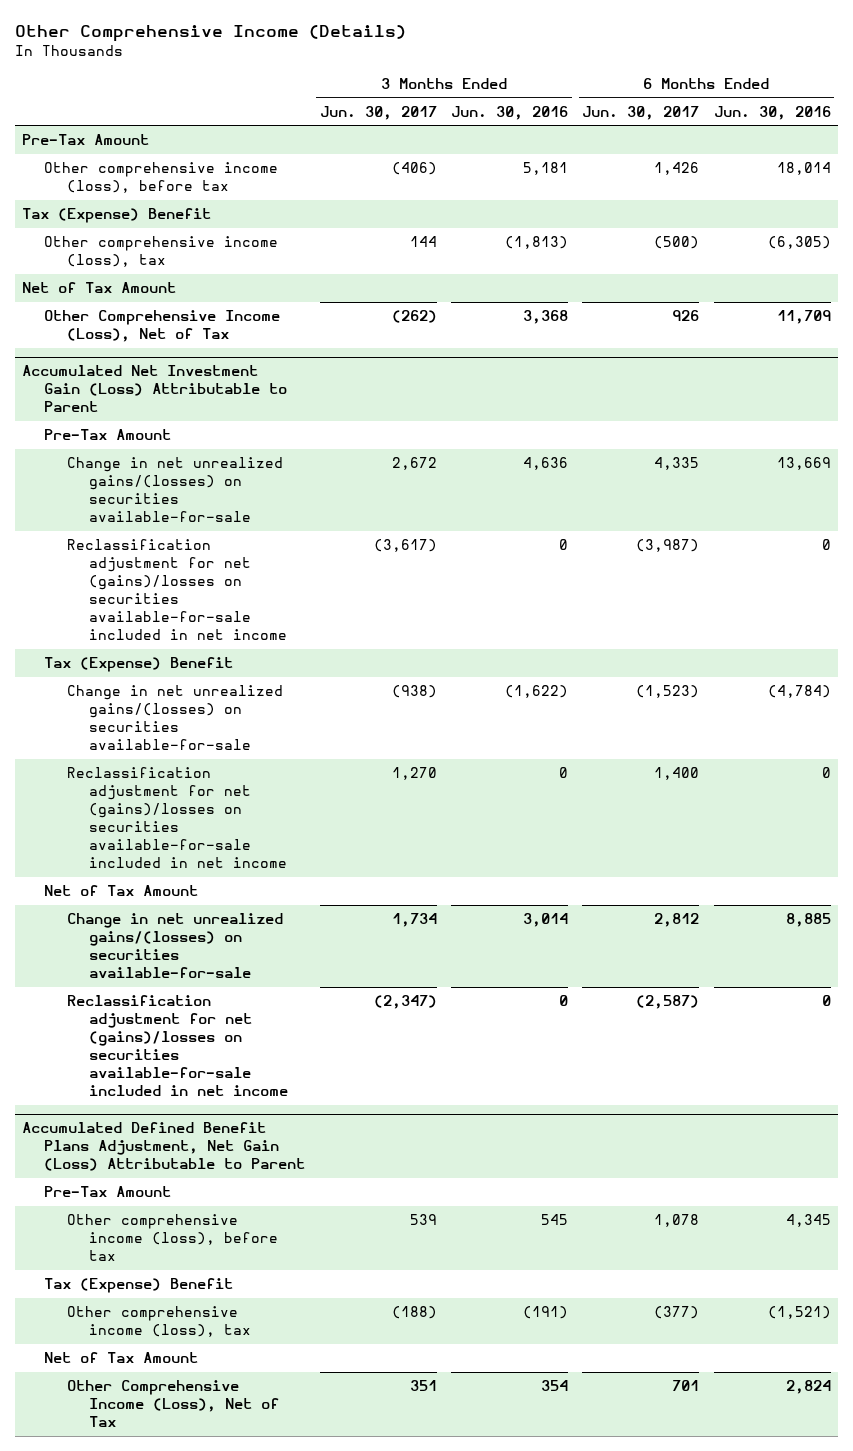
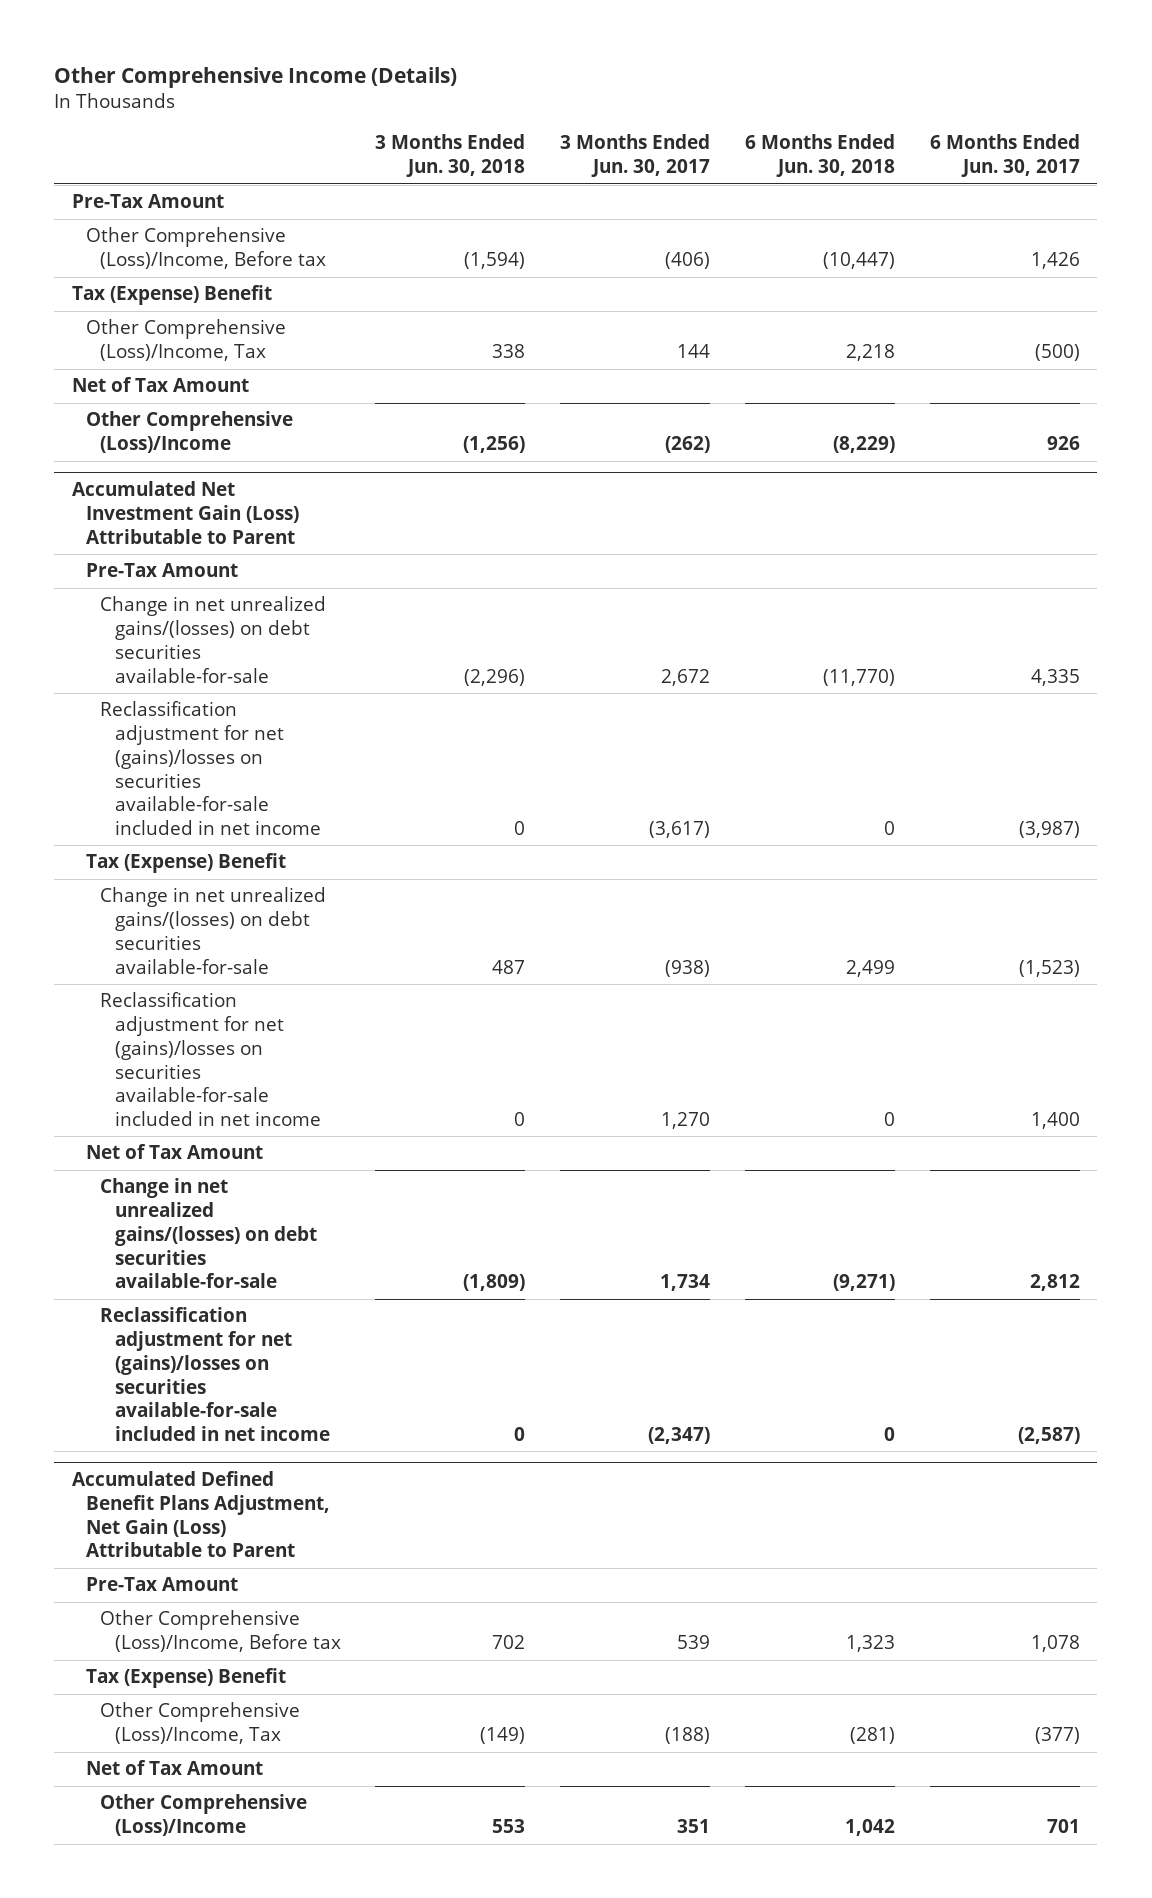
[451,105,569,120] Jun. 30, 2016 -> none
[713,105,831,120] Jun. 30, 2016 -> none
none -> [375,134,526,178] 3 Months Ended Jun. 30, 2018
none -> [745,134,896,178] 6 Months Ended Jun. 30, 2018
[44,162,279,194] Other comprehensive income (loss), before tax -> [86,227,327,270] Other Comprehensive (Loss)/Income, Before tax
[44,236,279,268] Other comprehensive income (loss), tax -> [86,319,287,362] Other Comprehensive (Loss)/Income, Tax
[44,310,281,343] Other Comprehensive Income (Loss), Net of Tax -> [86,411,294,454] Other Comprehensive (Loss)/Income
[66,457,283,523] Change in net unrealized gains/(losses) on securities available-for-sale -> [100,596,327,683] Change in net unrealized gains/(losses) on debt securities available-for-sale
[66,685,283,751] Change in net unrealized gains/(losses) on securities available-for-sale -> [100,887,327,974] Change in net unrealized gains/(losses) on debt securities available-for-sale
[66,913,283,979] Change in net unrealized gains/(losses) on securities available-for-sale -> [100,1178,317,1289] Change in net unrealized gains/(losses) on debt securities available-for-sale
[66,1214,279,1262] Other comprehensive income (loss), before tax -> [100,1610,341,1653] Other Comprehensive (Loss)/Income, Before tax
[66,1306,252,1338] Other comprehensive income (loss), tax -> [100,1702,301,1745] Other Comprehensive (Loss)/Income, Tax
[66,1380,280,1428] Other Comprehensive Income (Loss), Net of Tax -> [100,1794,308,1837] Other Comprehensive (Loss)/Income

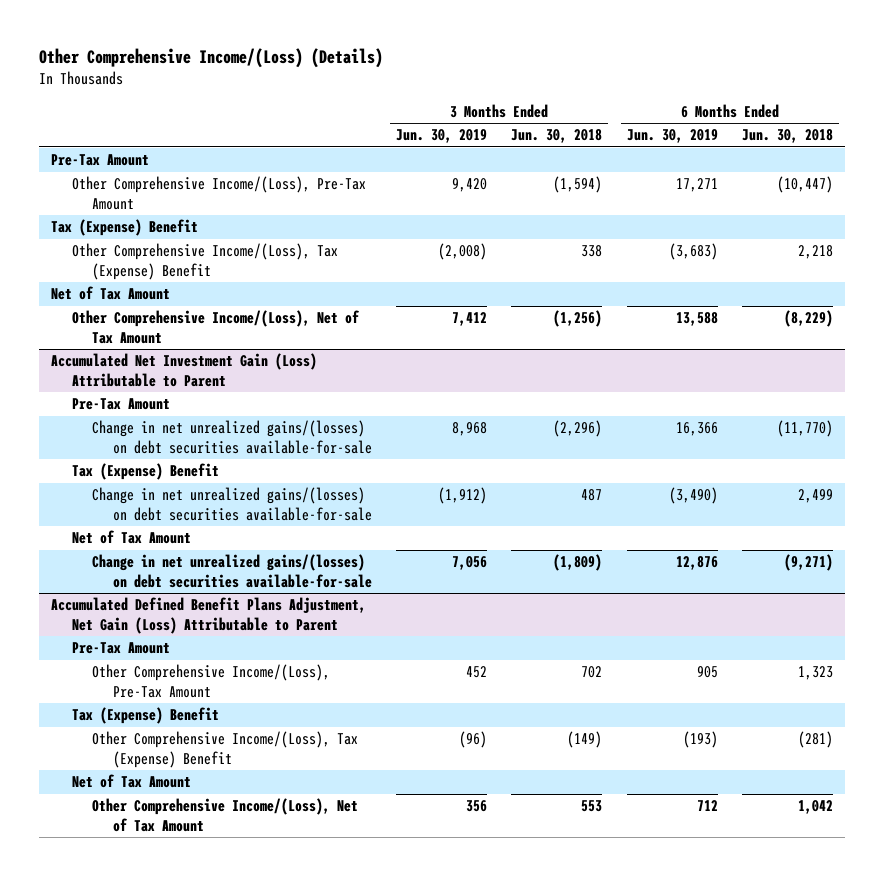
[54,66,458,88] Other Comprehensive Income (Details) -> [38,48,383,69] Other Comprehensive Income/(Loss) (Details)
[560,134,711,178] 3 Months Ended Jun. 30, 2017 -> none
[929,134,1080,178] 6 Months Ended Jun. 30, 2017 -> none
none -> [396,129,488,144] Jun. 30, 2019
none -> [626,129,718,144] Jun. 30, 2019
[86,227,327,270] Other Comprehensive (Loss)/Income, Before tax -> [71,176,366,210] Other Comprehensive Income/(Loss), Pre-Tax Amount
[86,319,287,362] Other Comprehensive (Loss)/Income, Tax -> [71,243,338,280] Other Comprehensive Income/(Loss), Tax (Expense) Benefit
[86,411,294,454] Other Comprehensive (Loss)/Income -> [71,310,360,344] Other Comprehensive Income/(Loss), Net of Tax Amount
[100,701,321,835] Reclassification adjustment for net (gains)/losses on securities available-for-sale included in net income -> none
[100,992,321,1126] Reclassification adjustment for net (gains)/losses on securities available-for-sale included in net income -> none
[100,1307,330,1441] Reclassification adjustment for net (gains)/losses on securities available-for-sale included in net income -> none
[100,1610,341,1653] Other Comprehensive (Loss)/Income, Before tax -> [92,664,331,698] Other Comprehensive Income/(Loss), Pre-Tax Amount
[100,1702,301,1745] Other Comprehensive (Loss)/Income, Tax -> [92,731,359,768] Other Comprehensive Income/(Loss), Tax (Expense) Benefit
[100,1794,308,1837] Other Comprehensive (Loss)/Income -> [92,798,359,832] Other Comprehensive Income/(Loss), Net of Tax Amount

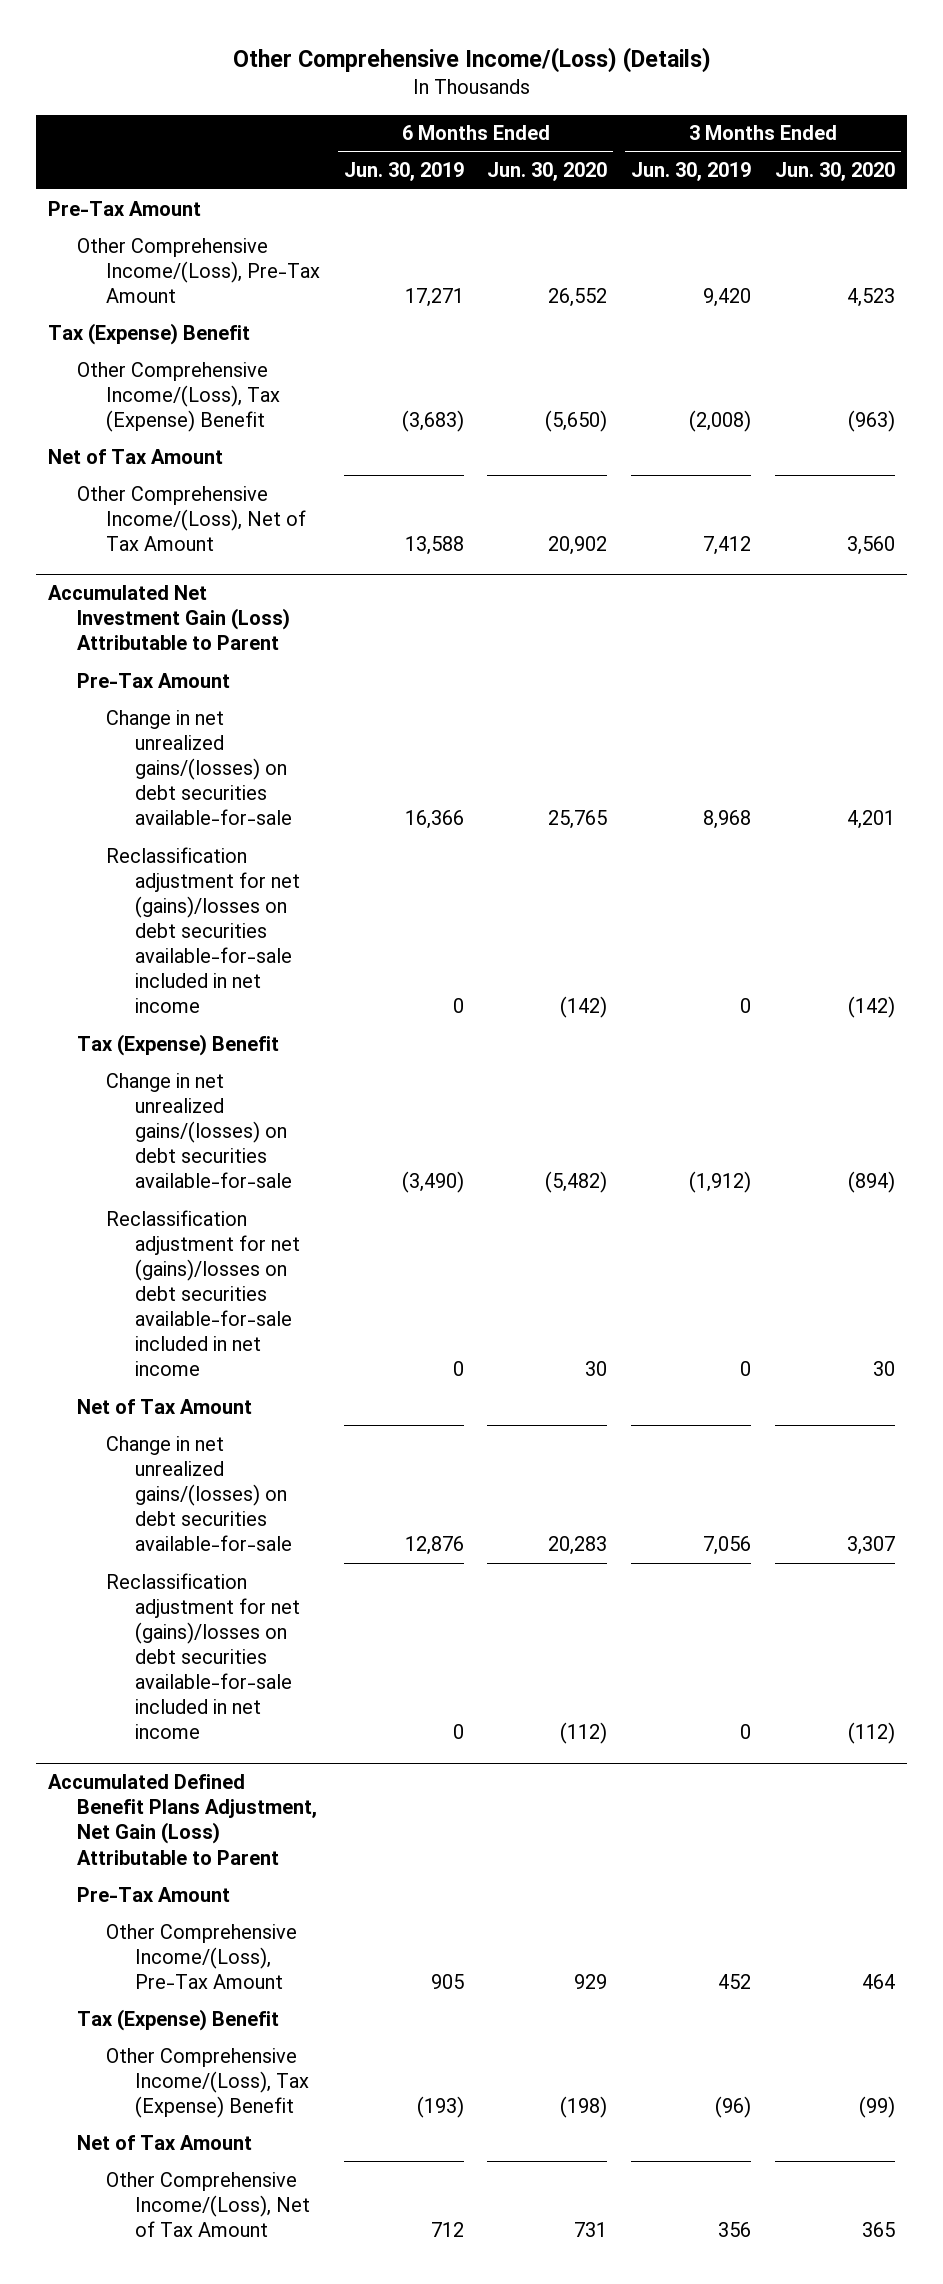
[511,129,603,144] Jun. 30, 2018 -> none
[741,129,833,144] Jun. 30, 2018 -> none
none -> [487,162,608,182] Jun. 30, 2020
none -> [775,162,896,182] Jun. 30, 2020
none -> [105,846,300,1014] Reclassification adjustment for net (gains)/losses on debt securities available-for-sale included in net income
none -> [105,1209,300,1377] Reclassification adjustment for net (gains)/losses on debt securities available-for-sale included in net income
none -> [105,1572,300,1740] Reclassification adjustment for net (gains)/losses on debt securities available-for-sale included in net income

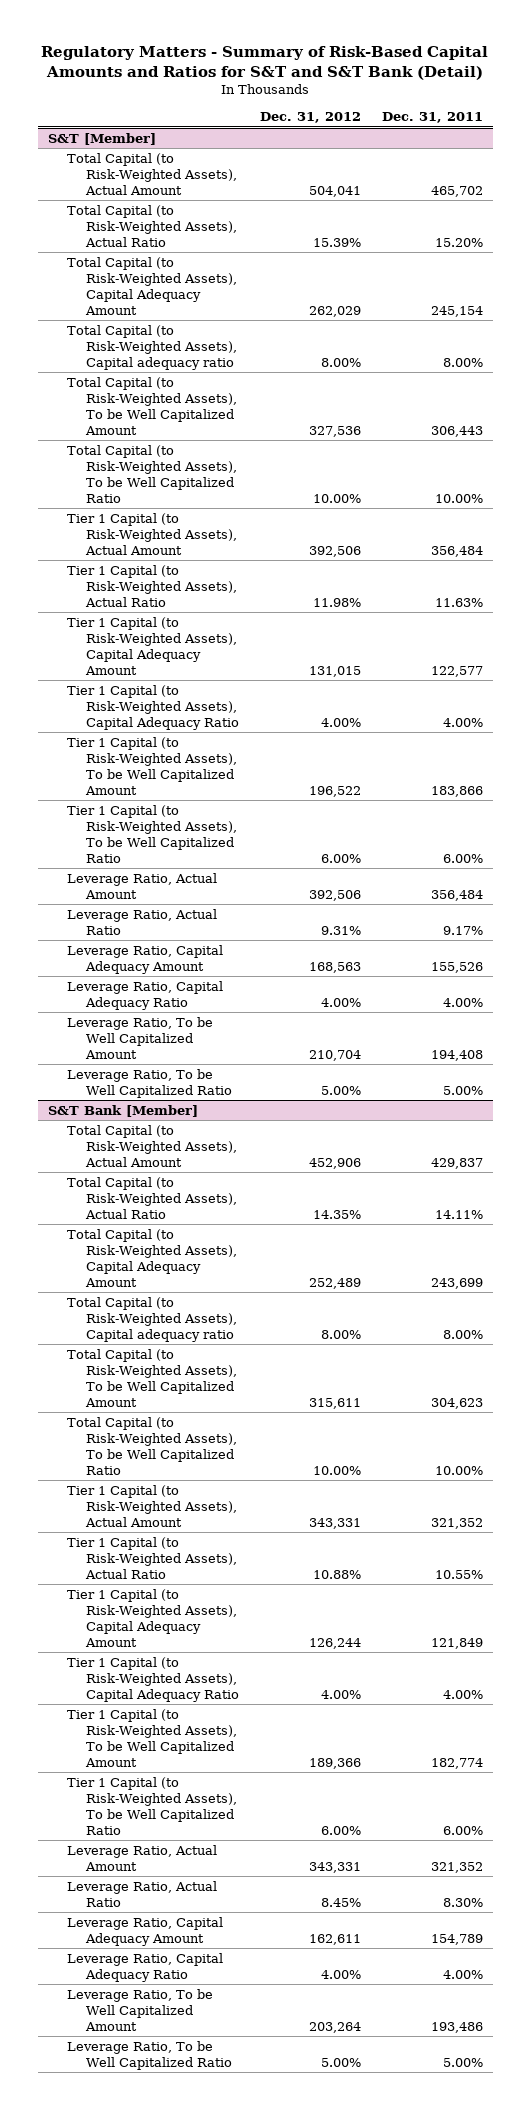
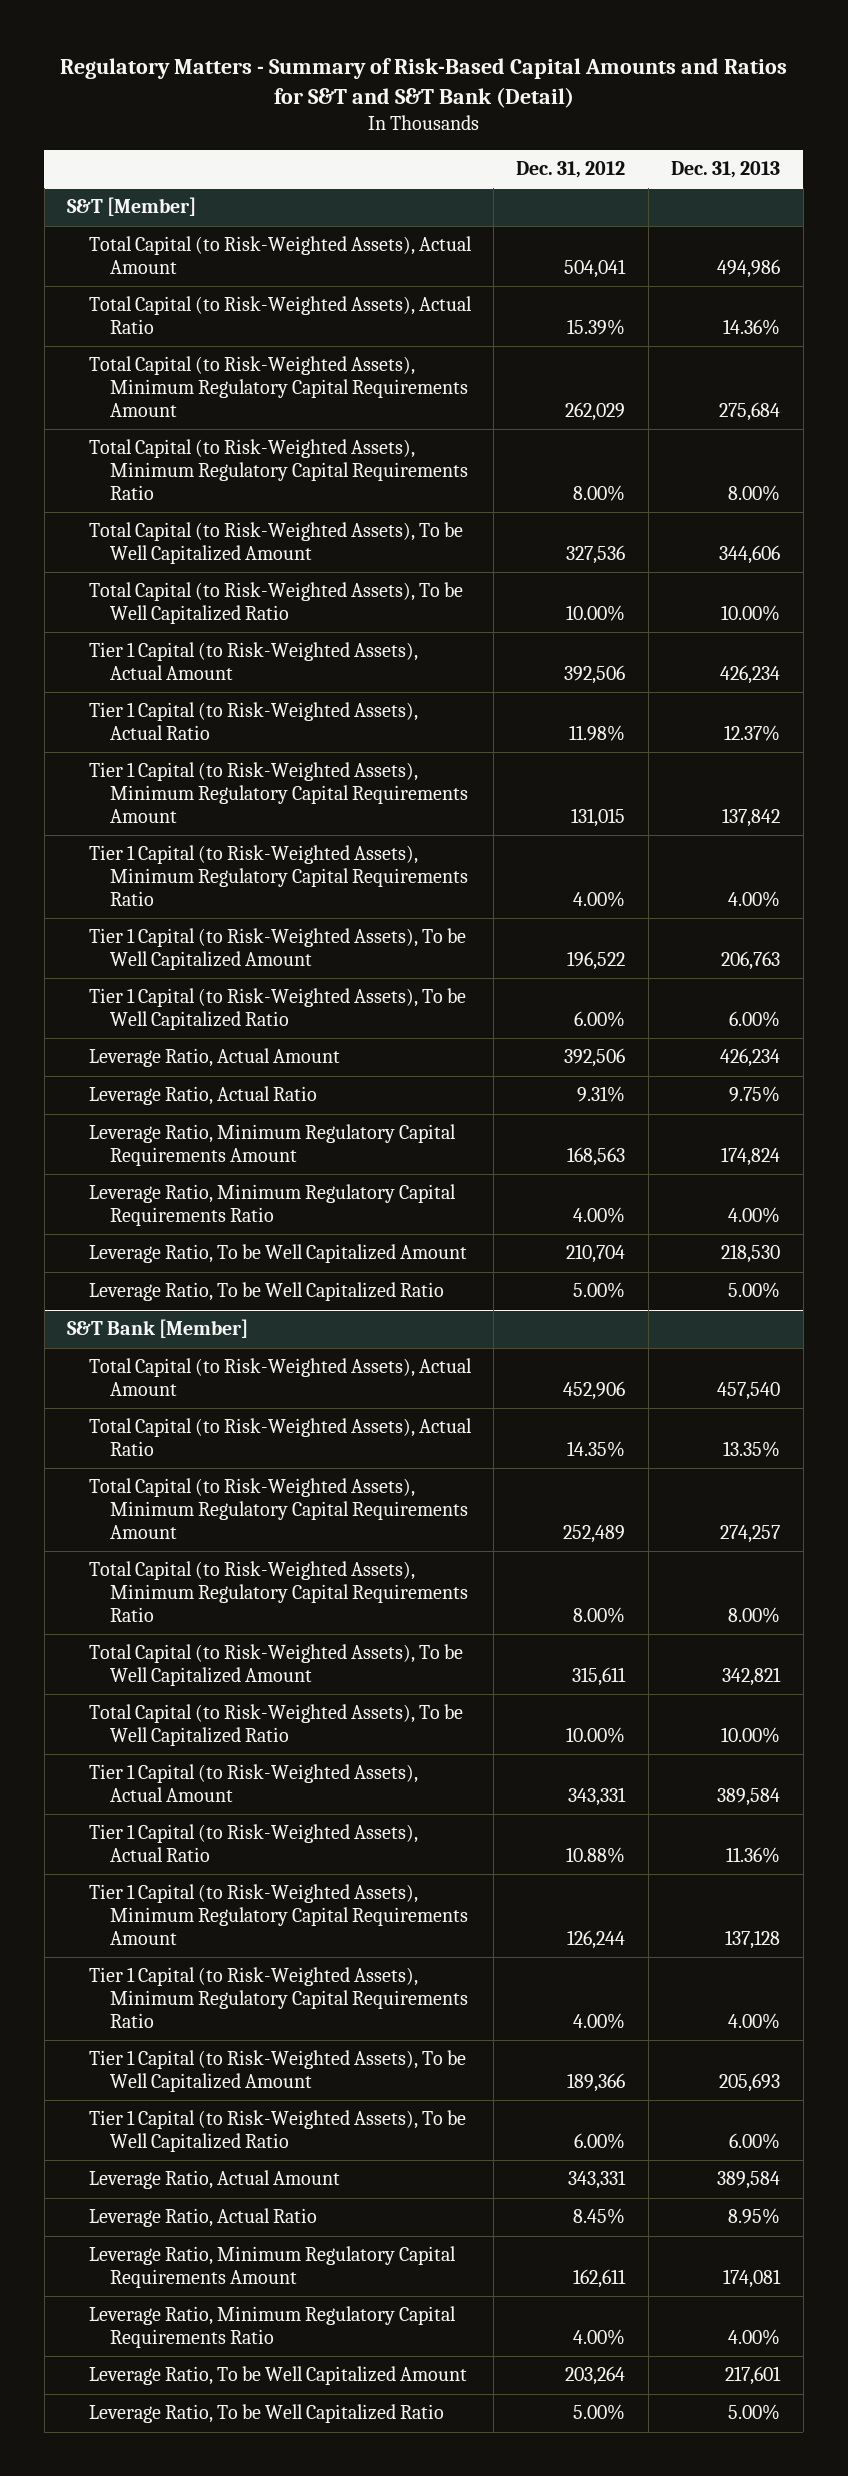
[381,112,483,124] Dec. 31, 2011 -> none
none -> [671,160,781,178] Dec. 31, 2013
[67,256,238,315] Total Capital (to Risk-Weighted Assets), Capital Adequacy Amount -> [88,356,468,417] Total Capital (to Risk-Weighted Assets), Minimum Regulatory Capital Requirements Amount
[67,324,238,370] Total Capital (to Risk-Weighted Assets), Capital adequacy ratio -> [88,439,468,500] Total Capital (to Risk-Weighted Assets), Minimum Regulatory Capital Requirements Ratio
[67,616,238,675] Tier 1 Capital (to Risk-Weighted Assets), Capital Adequacy Amount -> [88,762,468,823] Tier 1 Capital (to Risk-Weighted Assets), Minimum Regulatory Capital Requirements Amount
[67,684,240,730] Tier 1 Capital (to Risk-Weighted Assets), Capital Adequacy Ratio -> [88,845,468,906] Tier 1 Capital (to Risk-Weighted Assets), Minimum Regulatory Capital Requirements Ratio
[67,944,224,974] Leverage Ratio, Capital Adequacy Amount -> [88,1124,456,1167] Leverage Ratio, Minimum Regulatory Capital Requirements Amount
[67,980,224,1010] Leverage Ratio, Capital Adequacy Ratio -> [88,1184,456,1227] Leverage Ratio, Minimum Regulatory Capital Requirements Ratio
[67,1228,238,1287] Total Capital (to Risk-Weighted Assets), Capital Adequacy Amount -> [88,1478,468,1539] Total Capital (to Risk-Weighted Assets), Minimum Regulatory Capital Requirements Amount
[67,1296,238,1342] Total Capital (to Risk-Weighted Assets), Capital adequacy ratio -> [88,1561,468,1622] Total Capital (to Risk-Weighted Assets), Minimum Regulatory Capital Requirements Ratio
[67,1588,238,1647] Tier 1 Capital (to Risk-Weighted Assets), Capital Adequacy Amount -> [88,1884,468,1945] Tier 1 Capital (to Risk-Weighted Assets), Minimum Regulatory Capital Requirements Amount
[67,1656,240,1702] Tier 1 Capital (to Risk-Weighted Assets), Capital Adequacy Ratio -> [88,1967,468,2028] Tier 1 Capital (to Risk-Weighted Assets), Minimum Regulatory Capital Requirements Ratio
[67,1916,224,1946] Leverage Ratio, Capital Adequacy Amount -> [88,2246,456,2289] Leverage Ratio, Minimum Regulatory Capital Requirements Amount
[67,1952,224,1982] Leverage Ratio, Capital Adequacy Ratio -> [88,2306,456,2349] Leverage Ratio, Minimum Regulatory Capital Requirements Ratio

